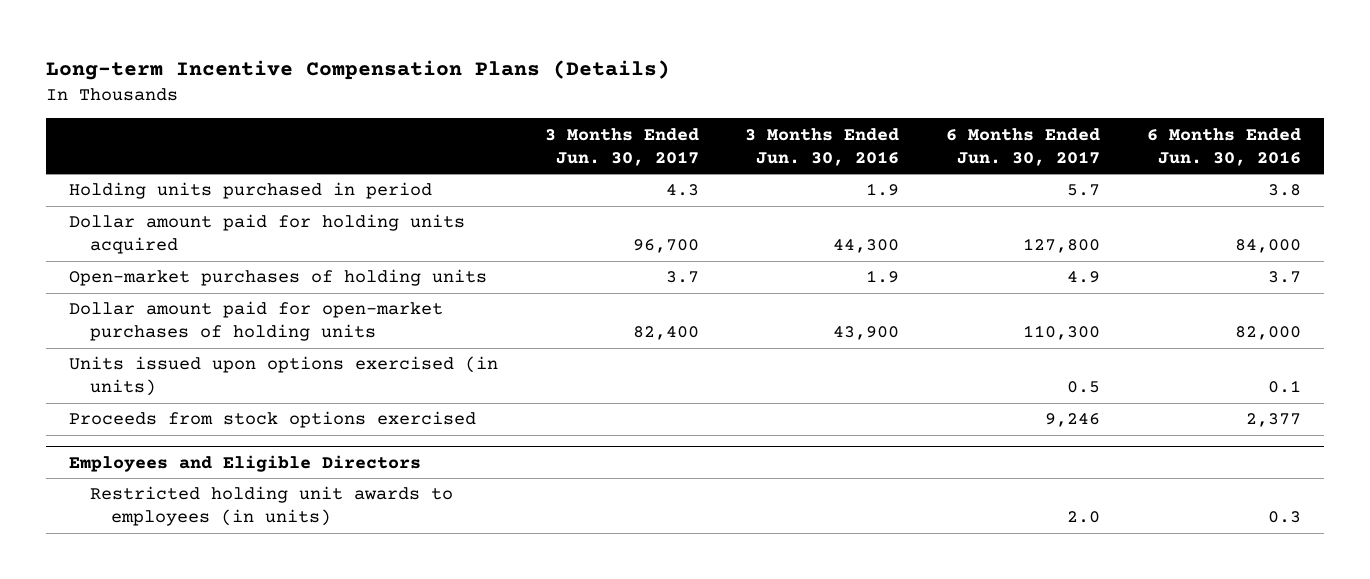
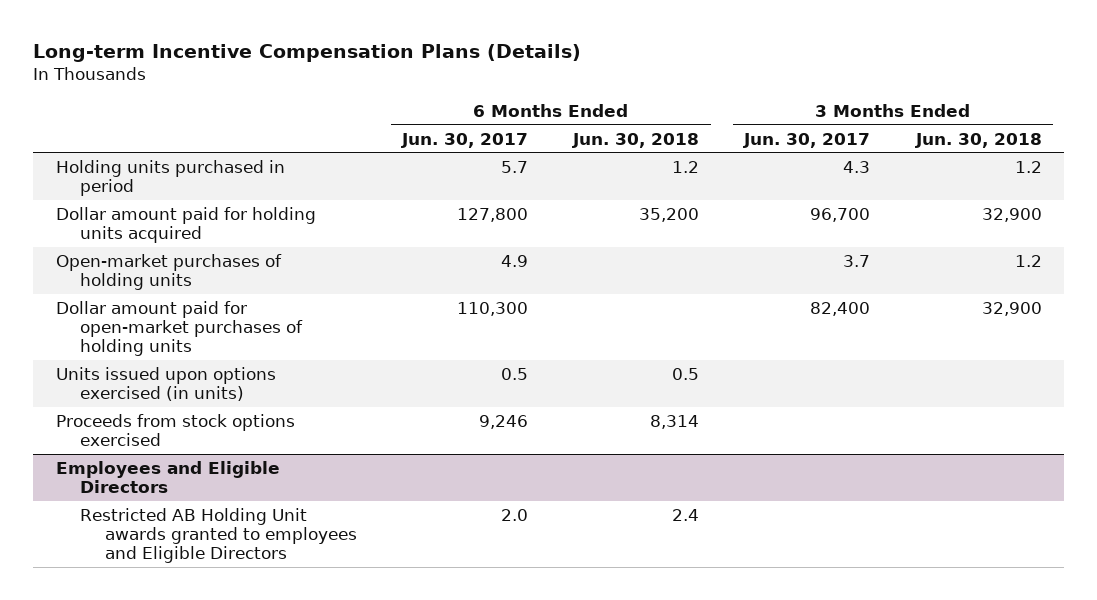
[745,127,900,166] 3 Months Ended Jun. 30, 2016 -> none
[1146,127,1301,166] 6 Months Ended Jun. 30, 2016 -> none
none -> [572,132,700,148] Jun. 30, 2018
none -> [914,132,1042,148] Jun. 30, 2018
[89,486,453,527] Restricted holding unit awards to employees (in units) -> [80,507,357,564] Restricted AB Holding Unit awards granted to employees and Eligible Directors

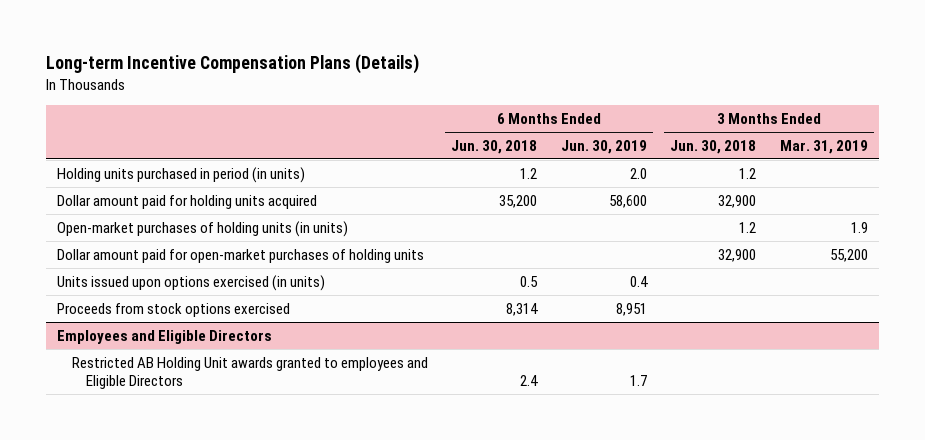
[400,132,528,148] Jun. 30, 2017 -> none
[743,132,871,148] Jun. 30, 2017 -> none
none -> [560,139,647,154] Jun. 30, 2019
none -> [779,139,868,154] Mar. 31, 2019
[55,159,285,196] Holding units purchased in period -> [57,166,306,183] Holding units purchased in period (in units)
[55,253,282,290] Open-market purchases of holding units -> [57,220,349,237] Open-market purchases of holding units (in units)

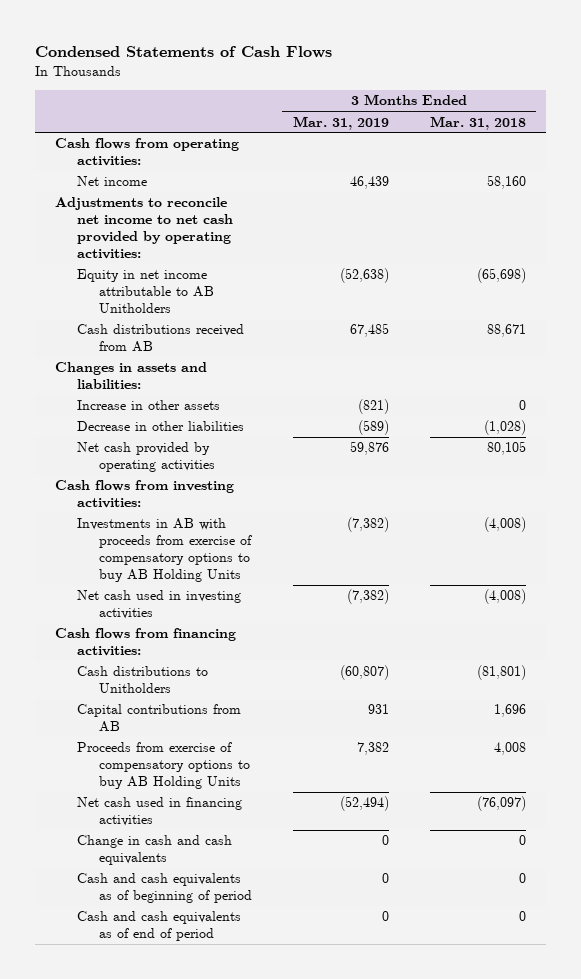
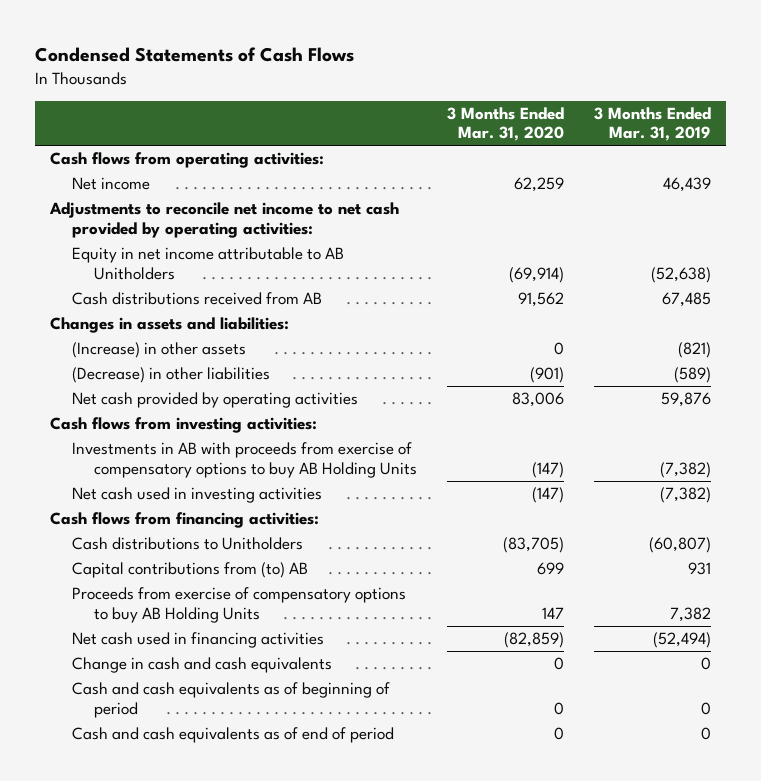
[429,115,526,130] Mar. 31, 2018 -> none
none -> [446,106,564,142] 3 Months Ended Mar. 31, 2020
[77,400,221,411] Increase in other assets -> [71,342,246,359] (Increase) in other assets
[77,421,245,432] Decrease in other liabilities -> [71,367,270,384] (Decrease) in other liabilities
[77,704,242,733] Capital contributions from AB -> [71,562,308,579] Capital contributions from (to) AB

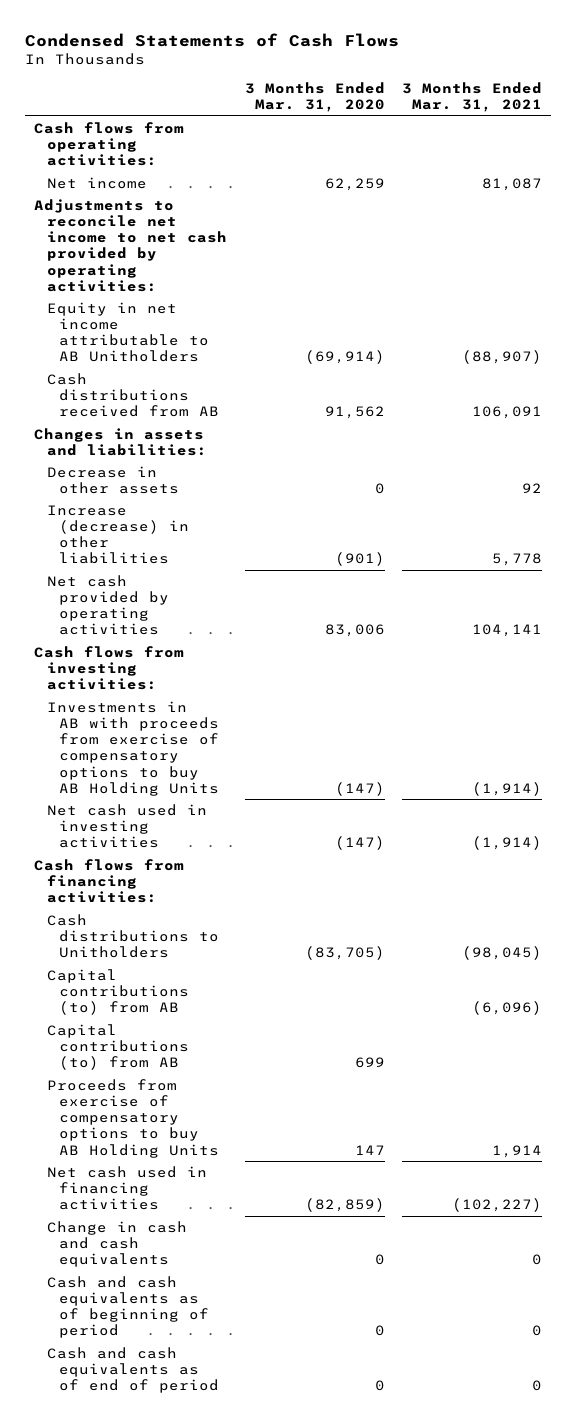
[593,106,711,142] 3 Months Ended Mar. 31, 2019 -> none
none -> [402,81,543,113] 3 Months Ended Mar. 31, 2021
[71,342,246,359] (Increase) in other assets -> [46,465,180,494] Decrease in other assets
[71,367,270,384] (Decrease) in other liabilities -> [46,504,190,565] Increase (decrease) in other liabilities
none -> [46,968,190,1016] Capital contributions (to) from AB
[71,562,308,579] Capital contributions from (to) AB -> [46,1023,190,1071] Capital contributions (to) from AB

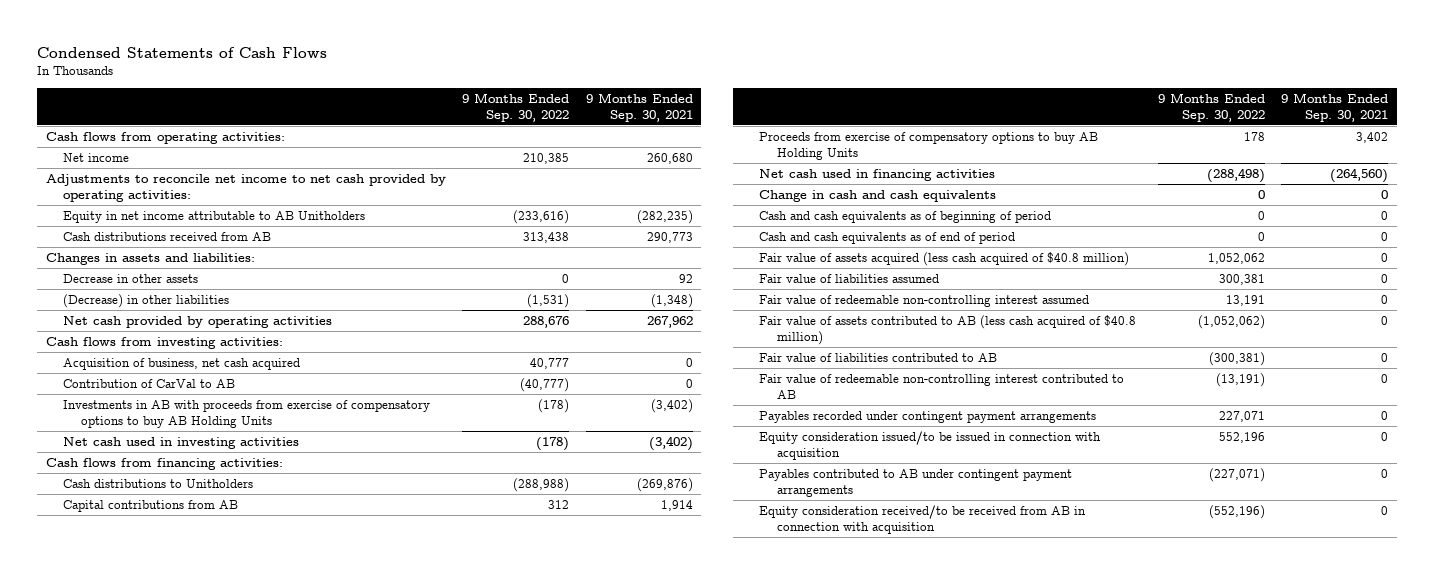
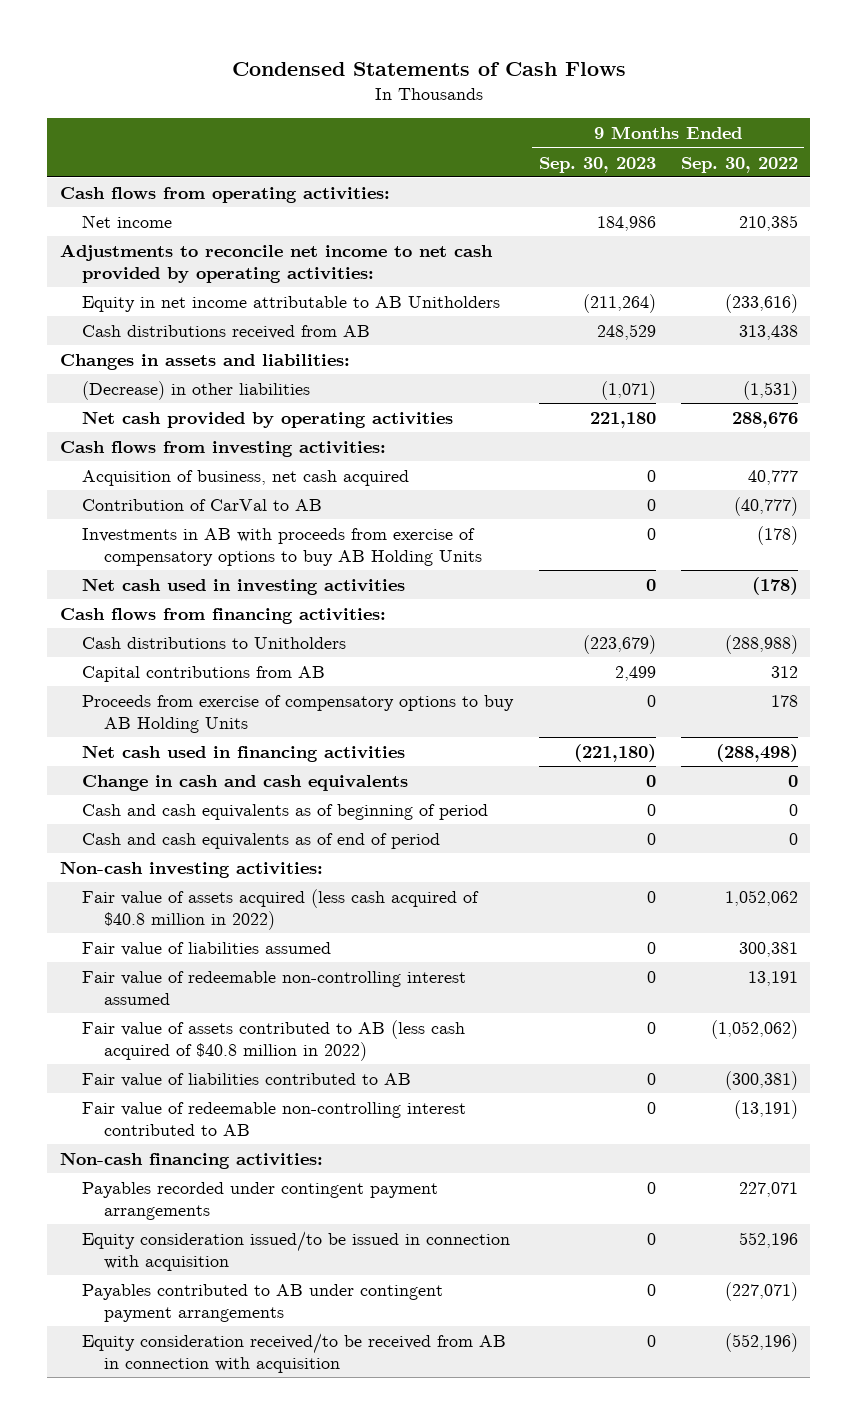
[585,93,693,122] 9 Months Ended Sep. 30, 2021 -> none
none -> [538,156,656,173] Sep. 30, 2023
[63,274,199,284] Decrease in other assets -> none
none -> [59,860,323,878] Non-cash investing activities:
[759,252,1130,267] Fair value of assets acquired (less cash acquired of $40.8 million) -> [82,888,480,930] Fair value of assets acquired (less cash acquired of $40.8 million in 2022)
[759,315,1137,345] Fair value of assets contributed to AB (less cash acquired of $40.8 million) -> [82,1019,466,1061] Fair value of assets contributed to AB (less cash acquired of $40.8 million in 2022)
none -> [59,1151,323,1169] Non-cash financing activities:

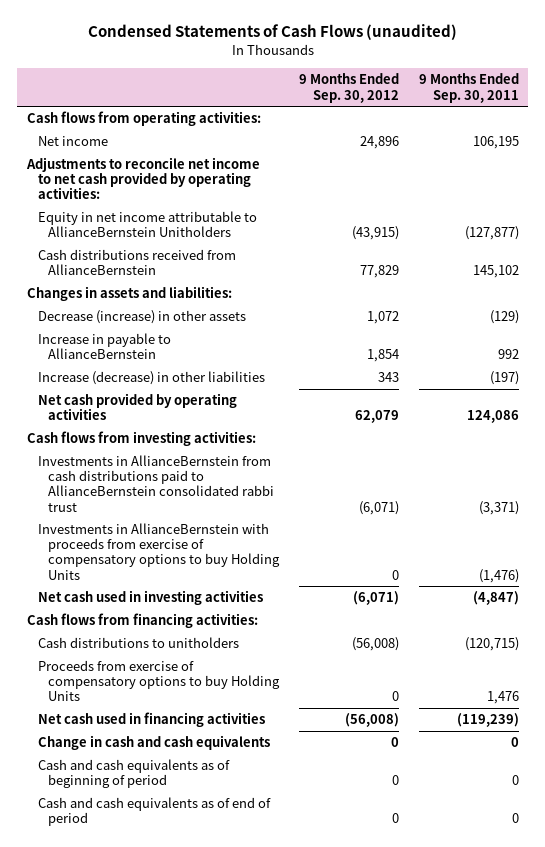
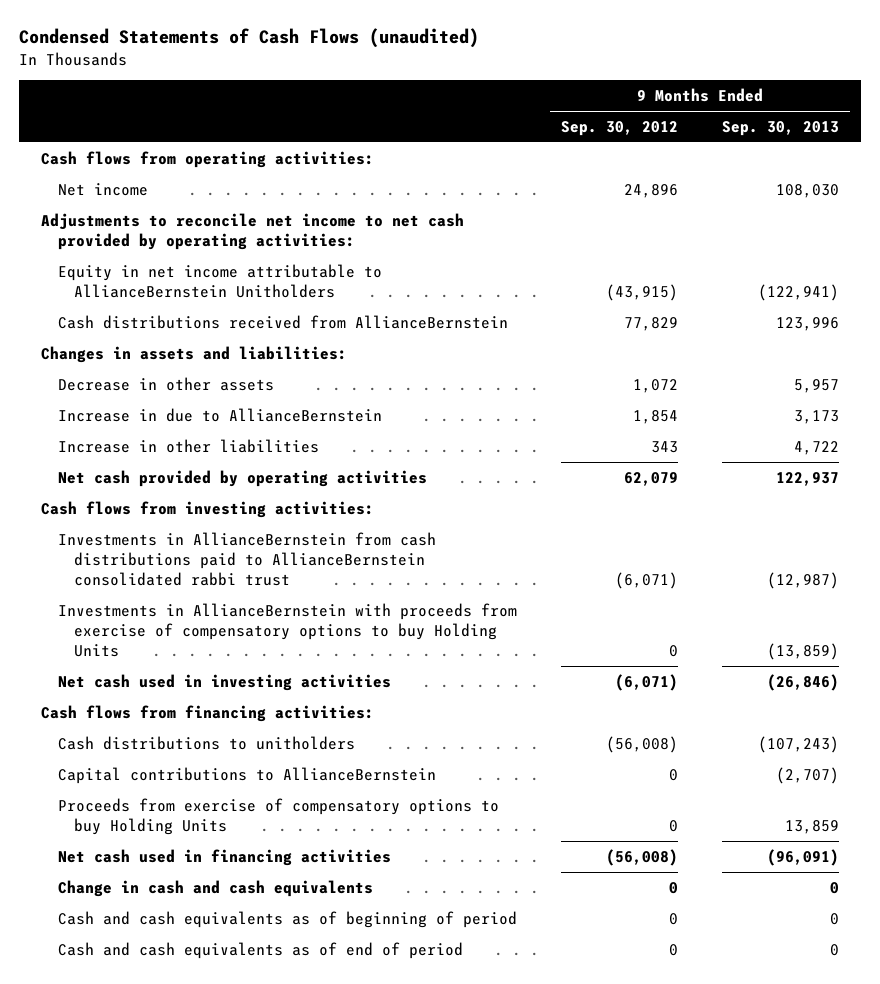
[418,73,519,103] 9 Months Ended Sep. 30, 2011 -> none
none -> [721,120,839,136] Sep. 30, 2013
[37,310,246,325] Decrease (increase) in other assets -> [57,376,274,391] Decrease in other assets
[37,333,171,360] Increase in payable to AllianceBernstein -> [57,407,382,422] Increase in due to AllianceBernstein
[37,371,265,386] Increase (decrease) in other liabilities -> [57,438,319,453] Increase in other liabilities
none -> [57,766,436,784] Capital contributions to AllianceBernstein

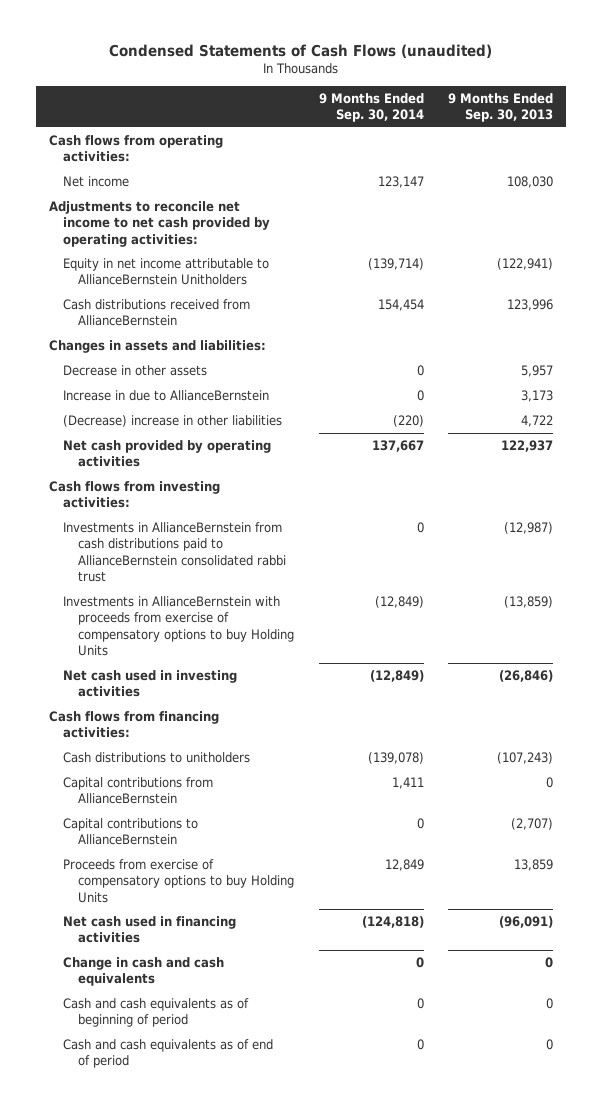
[560,120,678,136] Sep. 30, 2012 -> none
none -> [318,92,424,123] 9 Months Ended Sep. 30, 2014
[57,438,319,453] Increase in other liabilities -> [63,414,283,427] (Decrease) increase in other liabilities
none -> [63,776,214,805] Capital contributions from AllianceBernstein

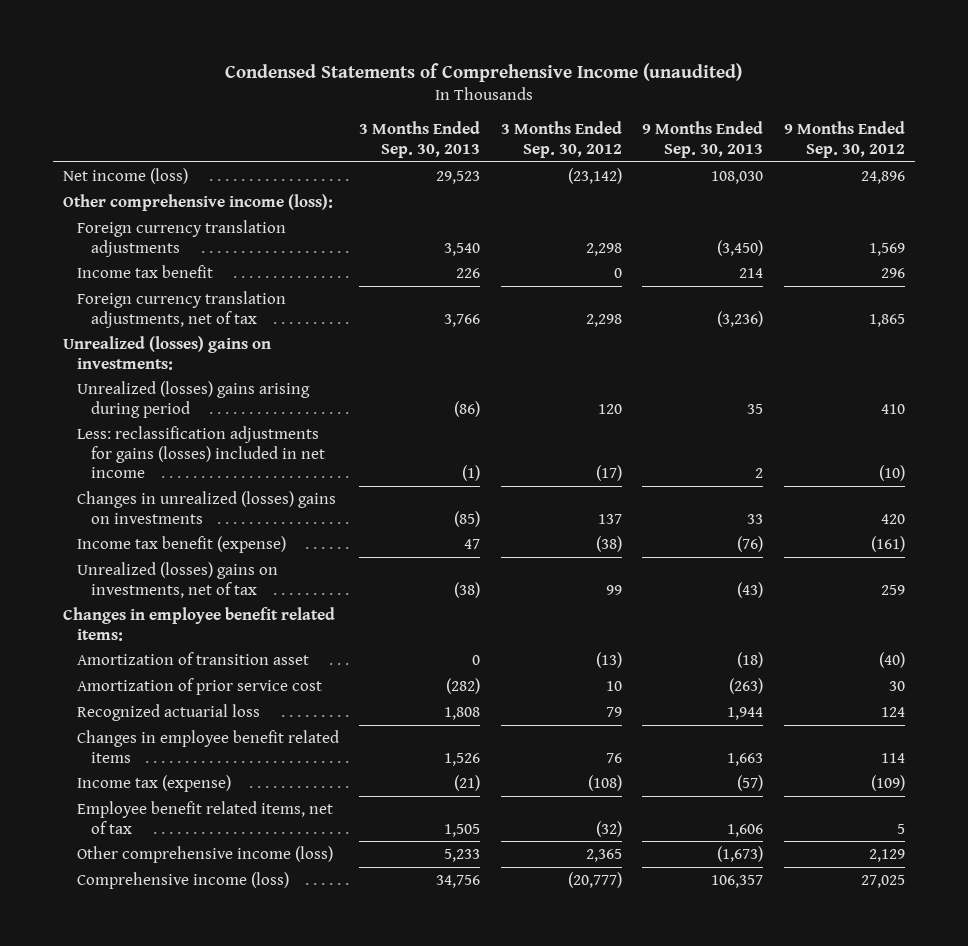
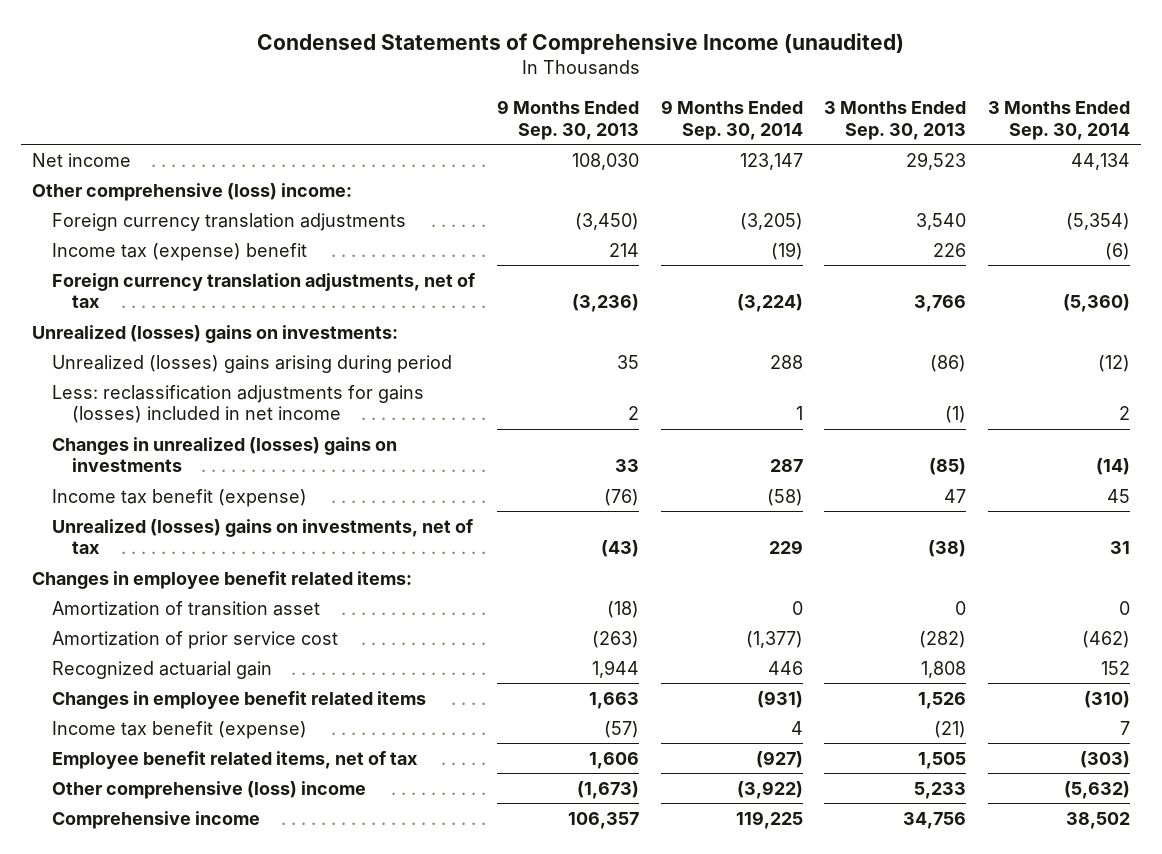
[500,121,622,158] 3 Months Ended Sep. 30, 2012 -> none
[783,121,905,158] 9 Months Ended Sep. 30, 2012 -> none
none -> [660,100,803,140] 9 Months Ended Sep. 30, 2014
none -> [988,101,1131,140] 3 Months Ended Sep. 30, 2014
[63,167,189,184] Net income (loss) -> [32,152,132,167] Net income
[63,193,334,211] Other comprehensive income (loss): -> [32,182,353,201] Other comprehensive (loss) income:
[76,264,213,278] Income tax benefit -> [52,242,308,261] Income tax (expense) benefit
[76,703,260,721] Recognized actuarial loss -> [52,660,273,679] Recognized actuarial gain
[76,774,231,792] Income tax (expense) -> [52,720,308,739] Income tax benefit (expense)
[76,845,333,863] Other comprehensive income (loss) -> [52,780,367,799] Other comprehensive (loss) income
[76,871,289,889] Comprehensive income (loss) -> [52,810,261,829] Comprehensive income

